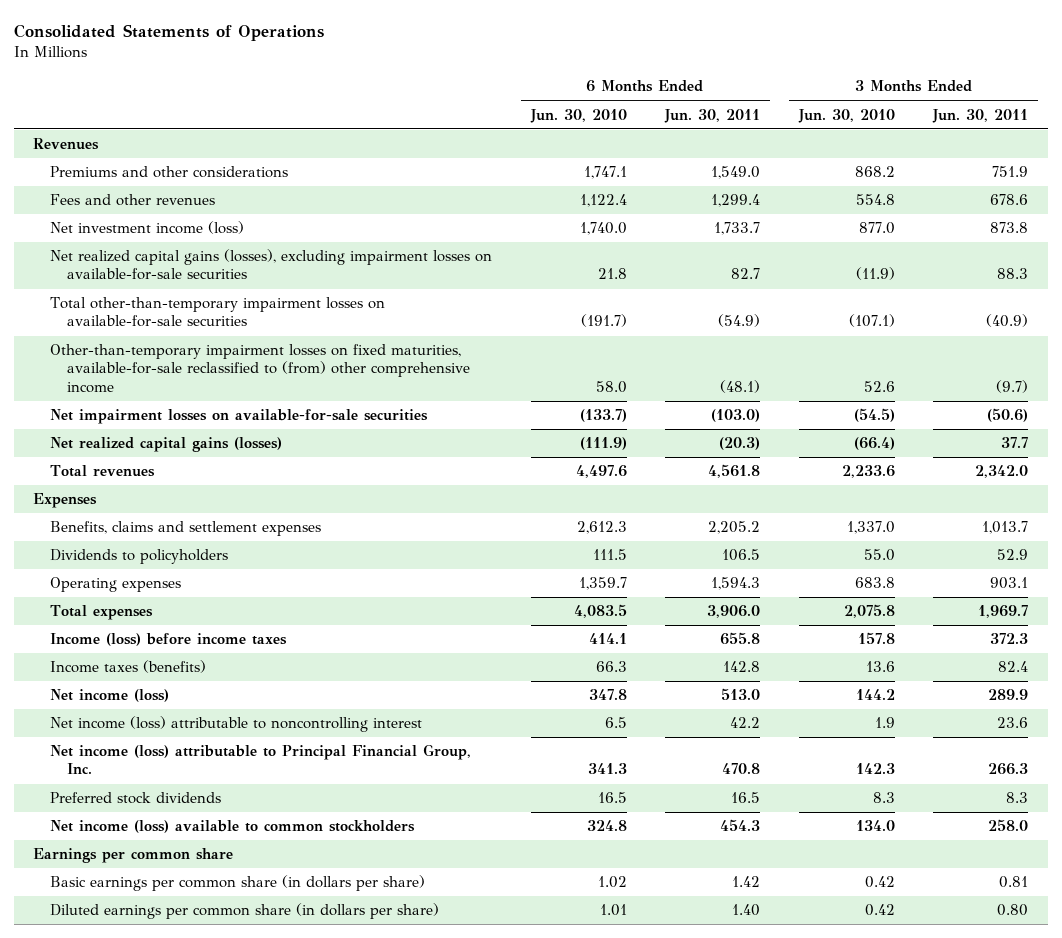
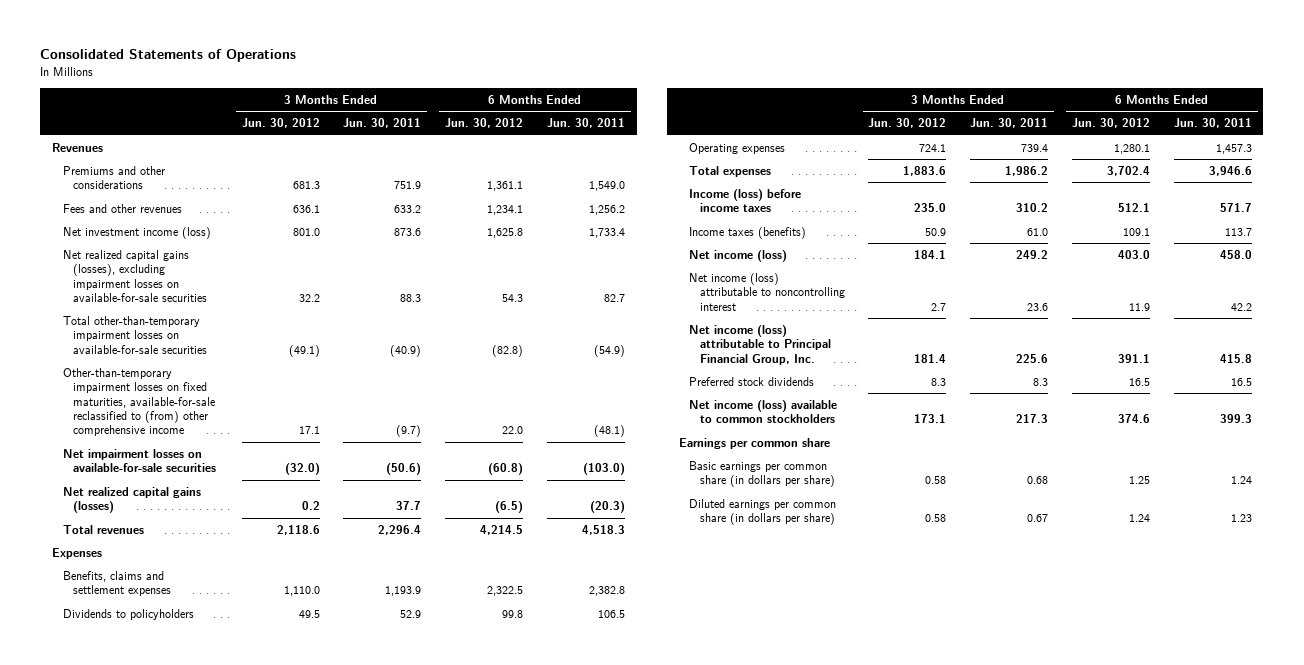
[529,108,627,123] Jun. 30, 2010 -> none
[797,108,895,123] Jun. 30, 2010 -> none
none -> [241,118,320,129] Jun. 30, 2012
none -> [445,118,524,129] Jun. 30, 2012
[711,194,761,208] 1,299.4 -> [588,204,625,215] 1,256.2
[990,194,1029,206] 678.6 -> [394,204,422,213] 633.2
[714,222,761,236] 1,733.7 -> [588,227,625,238] 1,733.4
[990,222,1029,234] 873.8 -> [394,227,422,236] 873.6
[708,464,761,479] 4,561.8 -> [581,524,625,535] 4,518.3
[975,465,1029,479] 2,342.0 -> [378,524,422,535] 2,296.4
[708,521,761,535] 2,205.2 -> [588,586,625,597] 2,382.8
[982,521,1029,535] 1,013.7 -> [385,586,422,597] 1,193.9
[711,577,761,591] 1,594.3 -> [1215,143,1252,154] 1,457.3
[990,577,1029,590] 903.1 -> [1021,143,1049,152] 739.4
[707,605,761,619] 3,906.0 -> [1208,165,1252,176] 3,946.6
[978,605,1029,619] 1,969.7 -> [1005,165,1049,176] 1,986.2
[720,632,761,646] 655.8 -> [1219,203,1252,213] 571.7
[990,633,1029,645] 372.3 -> [1016,203,1049,213] 310.2
[723,661,761,673] 142.8 -> [1224,227,1252,236] 113.7
[998,661,1029,673] 82.4 -> [1027,227,1049,236] 61.0
[721,688,761,701] 513.0 -> [1219,249,1252,259] 458.0
[988,689,1029,701] 289.9 -> [1016,249,1049,259] 249.2
[722,763,761,775] 470.8 -> [1219,353,1252,363] 415.8
[988,763,1029,776] 266.3 -> [1016,353,1049,363] 225.6
[720,819,761,832] 454.3 -> [1219,414,1252,424] 399.3
[988,819,1029,832] 258.0 -> [1016,414,1049,424] 217.3
[732,876,761,888] 1.42 -> [1230,476,1252,485] 1.24
[999,876,1029,889] 0.81 -> [1027,476,1049,485] 0.68
[732,904,761,917] 1.40 -> [1230,514,1252,523] 1.23
[997,904,1029,917] 0.80 -> [1027,514,1049,523] 0.67

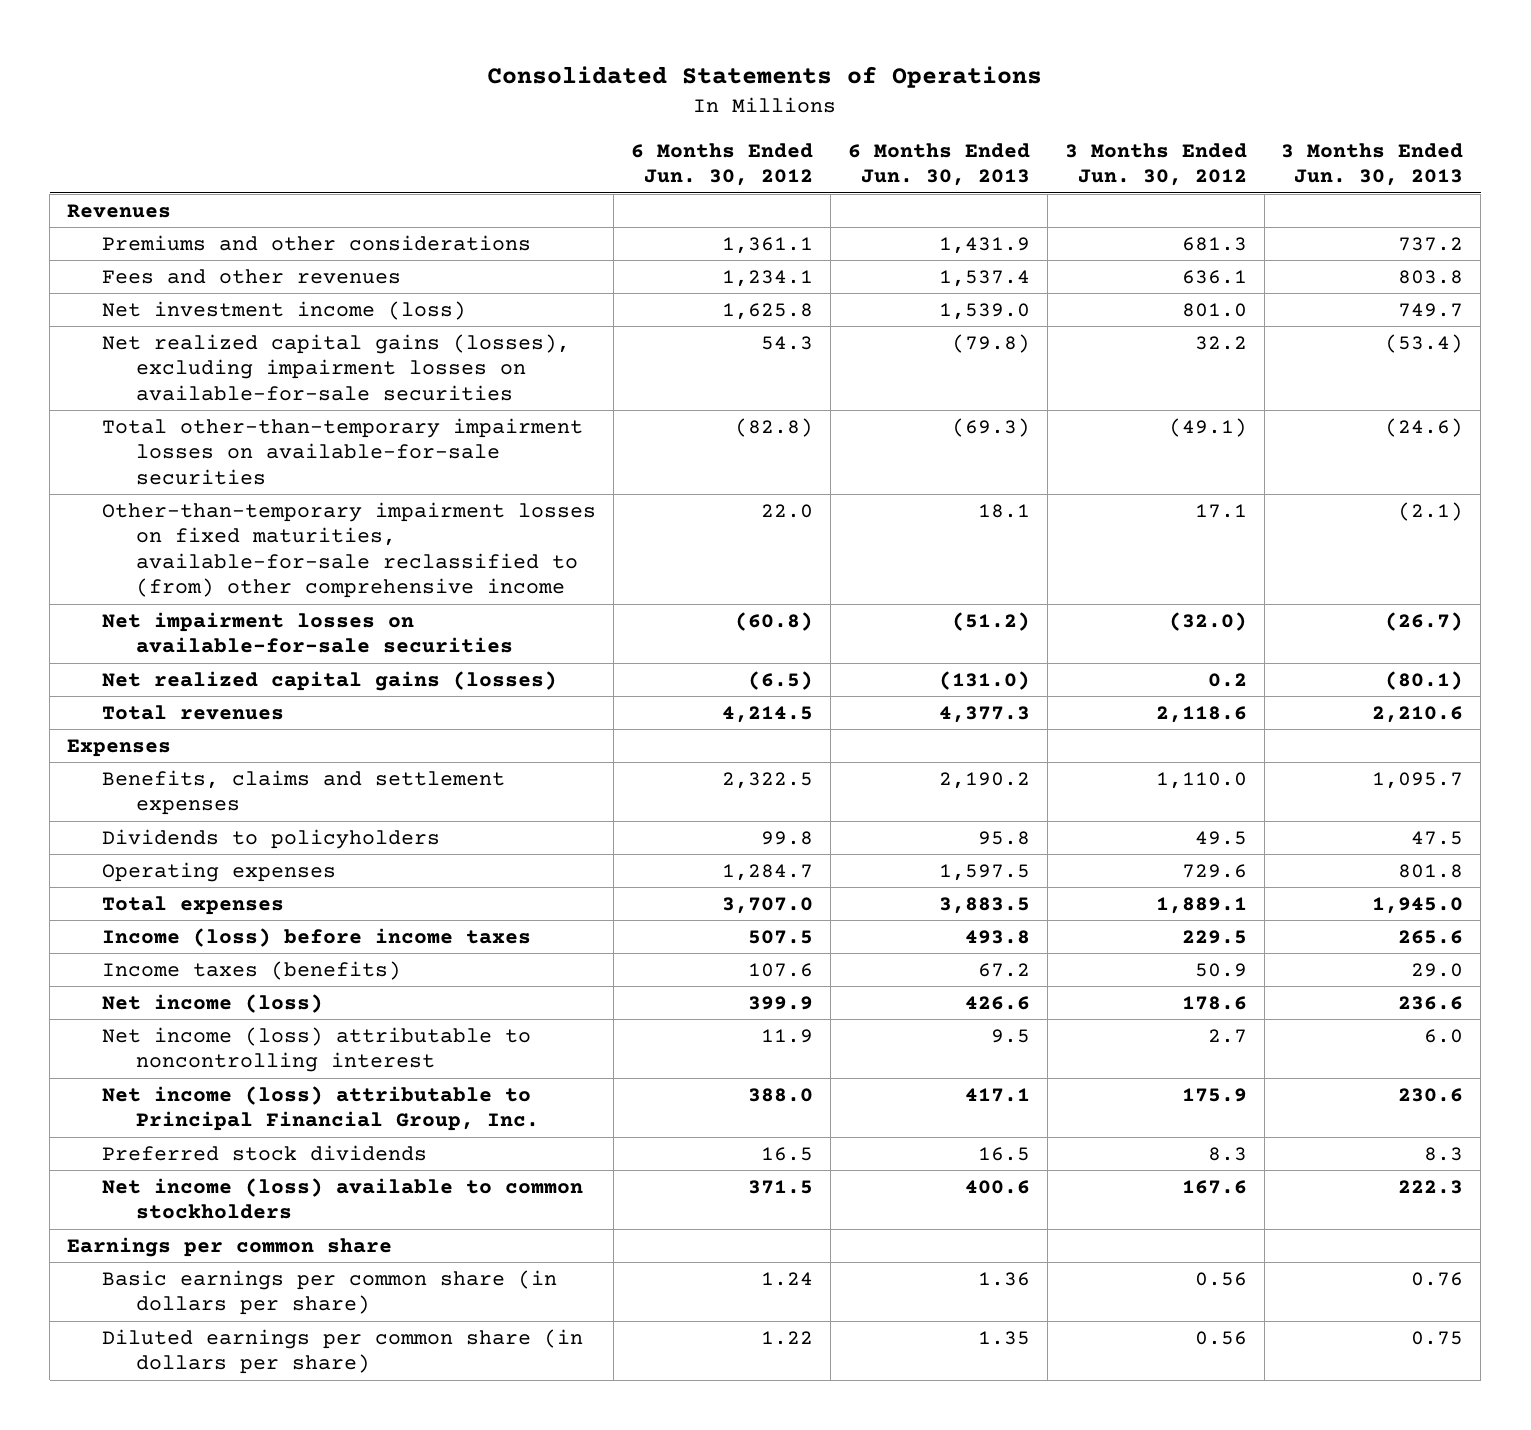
[343,118,422,129] Jun. 30, 2011 -> none
[546,118,625,129] Jun. 30, 2011 -> none
none -> [847,142,1030,187] 6 Months Ended Jun. 30, 2013
none -> [1281,142,1464,187] 3 Months Ended Jun. 30, 2013
[919,143,947,152] 724.1 -> [1181,863,1247,878] 729.6
[1113,143,1150,154] 1,280.1 -> [721,863,813,881] 1,284.7
[903,165,947,176] 1,883.6 -> [1155,896,1247,914] 1,889.1
[1106,165,1150,176] 3,702.4 -> [721,896,813,914] 3,707.0
[914,203,947,213] 235.0 -> [1181,929,1247,944] 229.5
[1117,203,1150,213] 512.1 -> [747,929,813,944] 507.5
[1122,227,1150,236] 109.1 -> [747,962,813,977] 107.6
[914,249,947,259] 184.1 -> [1181,995,1247,1010] 178.6
[1117,249,1150,259] 403.0 -> [747,995,813,1010] 399.9
[914,353,947,363] 181.4 -> [1181,1087,1247,1102] 175.9
[1117,353,1150,363] 391.1 -> [747,1087,813,1102] 388.0
[914,414,947,424] 173.1 -> [1181,1179,1247,1194] 167.6
[1117,414,1150,424] 374.6 -> [747,1179,813,1194] 371.5
[925,476,947,485] 0.58 -> [1194,1271,1247,1286] 0.56
[1128,476,1150,485] 1.25 -> [760,1271,813,1286] 1.24
[925,514,947,523] 0.58 -> [1194,1330,1247,1345] 0.56
[1128,514,1150,523] 1.24 -> [760,1330,813,1345] 1.22

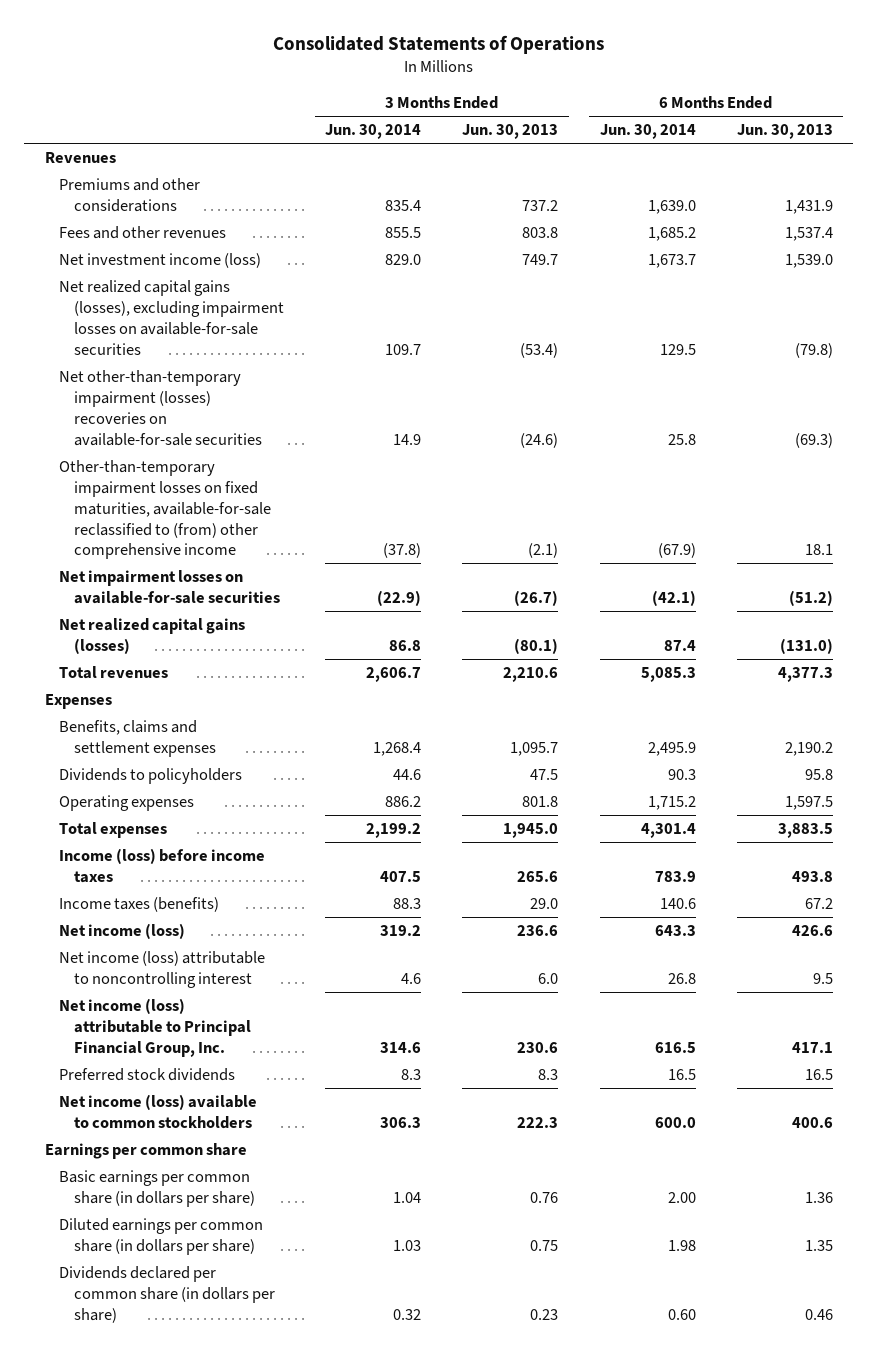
[630,142,813,187] 6 Months Ended Jun. 30, 2012 -> none
[1064,142,1247,187] 3 Months Ended Jun. 30, 2012 -> none
none -> [325,124,422,140] Jun. 30, 2014
none -> [599,124,696,140] Jun. 30, 2014
[101,417,583,485] Total other-than-temporary impairment losses on available-for-sale securities -> [59,370,263,446] Net other-than-temporary impairment (losses) recoveries on available-for-sale securities
none -> [59,1266,276,1323] Dividends declared per common share (in dollars per share)

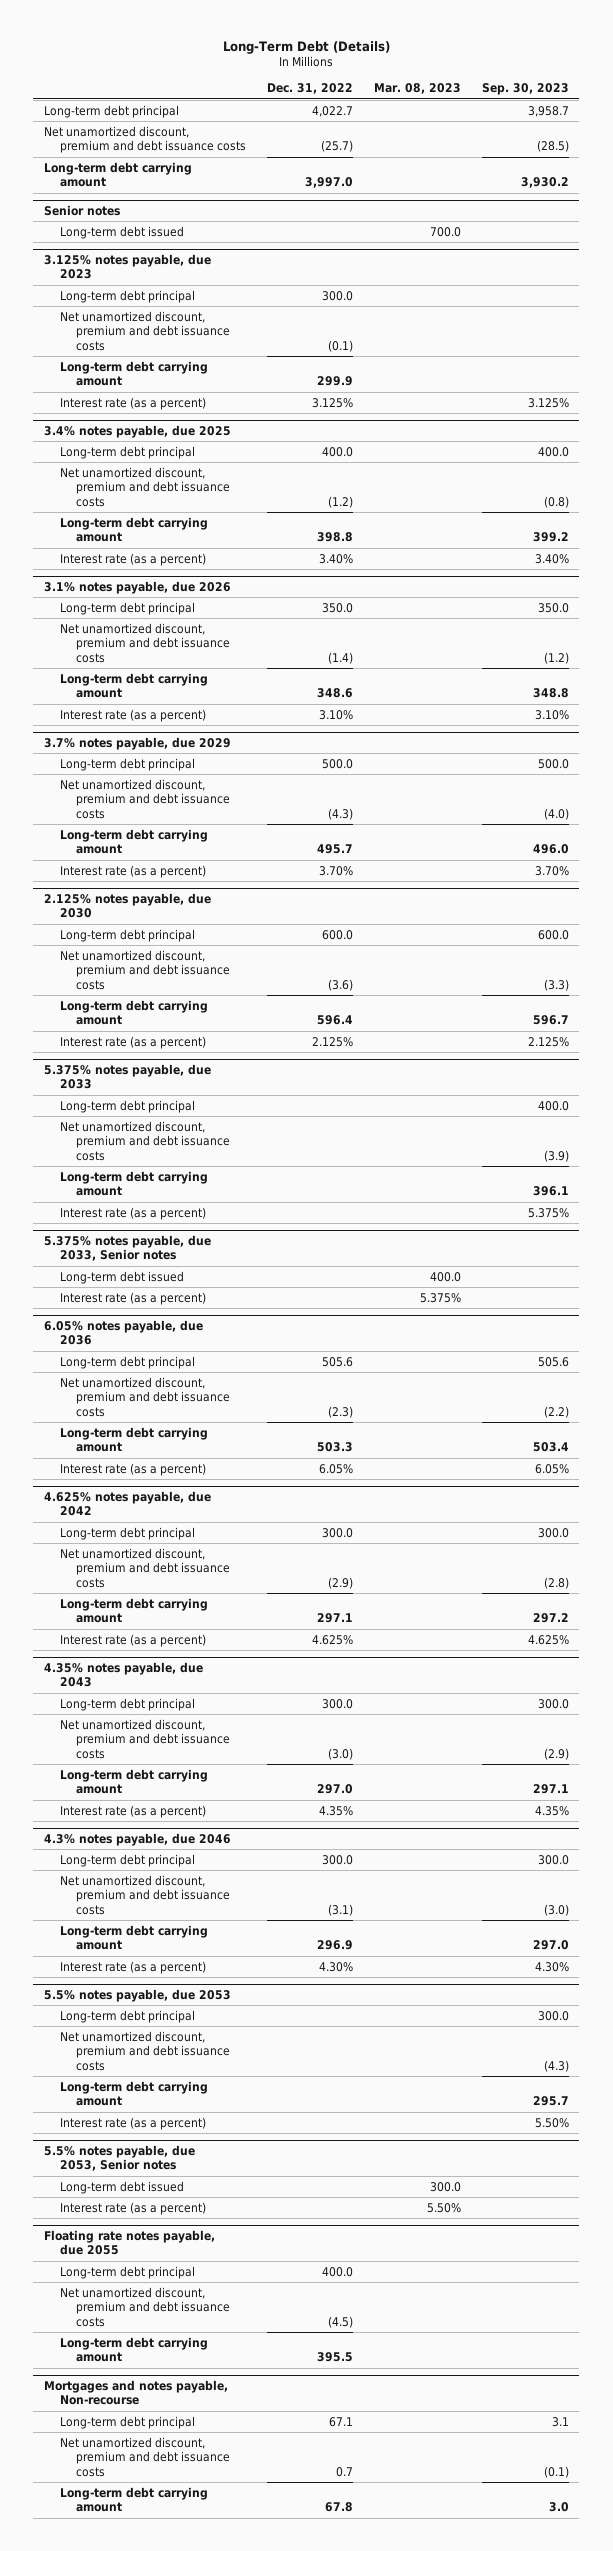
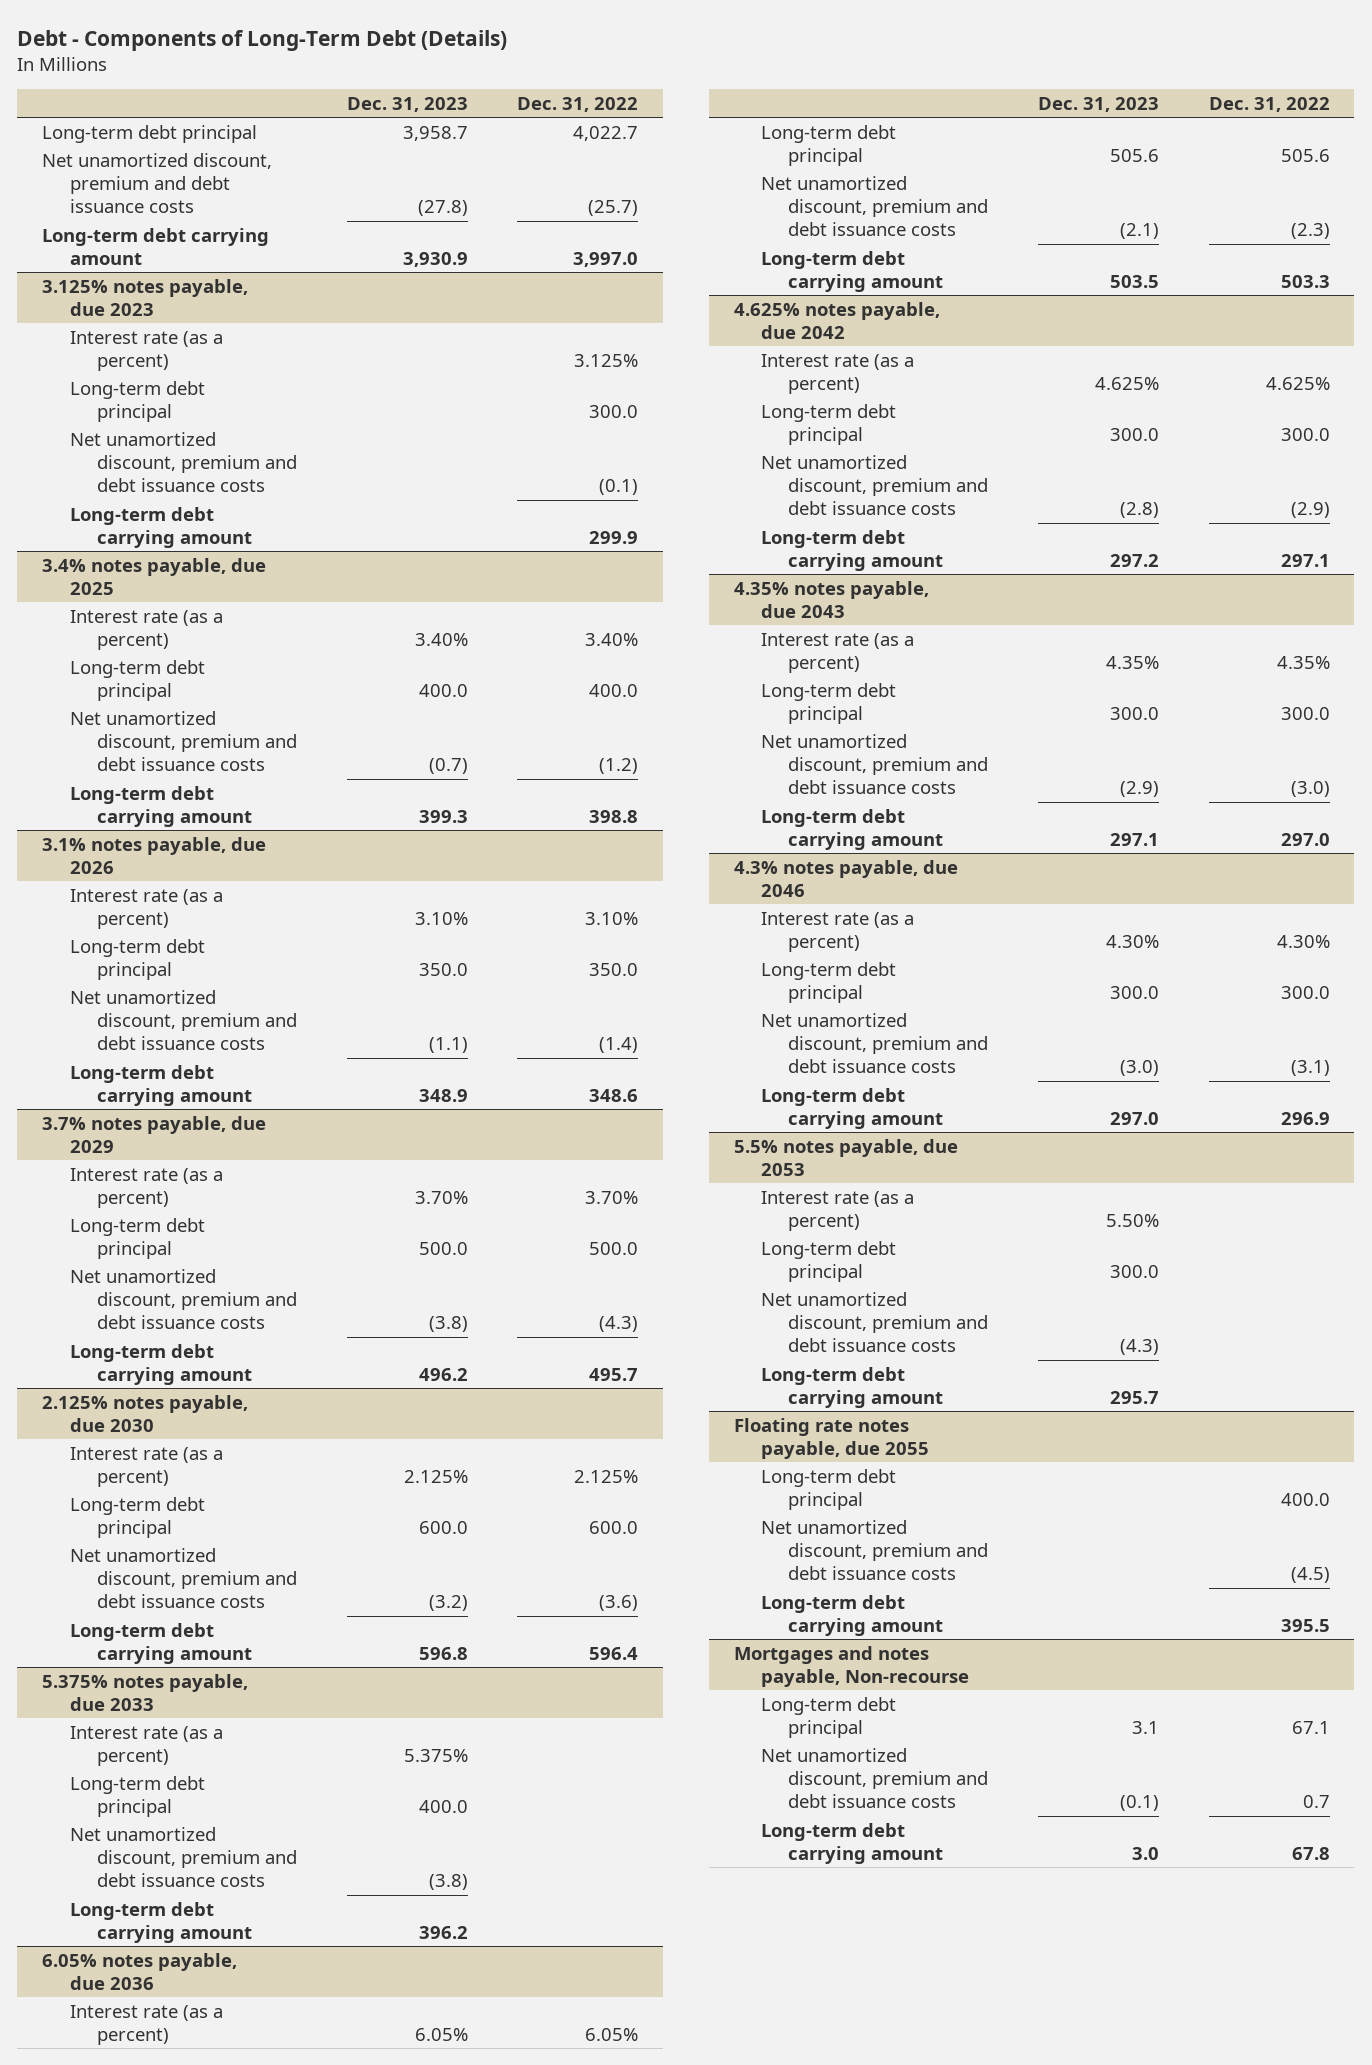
[223,41,391,55] Long-Term Debt (Details) -> [17,30,508,52] Debt - Components of Long-Term Debt (Details)
[373,83,461,95] Mar. 08, 2023 -> none
[481,83,569,96] Sep. 30, 2023 -> none
none -> [346,96,468,112] Dec. 31, 2023
[43,204,120,216] Senior notes -> none
[59,225,184,239] Long-term debt issued -> none
[59,396,206,410] Interest rate (as a percent) -> [69,330,223,372] Interest rate (as a percent)
[59,552,206,566] Interest rate (as a percent) -> [69,609,223,651] Interest rate (as a percent)
[59,708,206,722] Interest rate (as a percent) -> [69,888,223,930] Interest rate (as a percent)
[59,864,206,878] Interest rate (as a percent) -> [69,1167,223,1209] Interest rate (as a percent)
[59,1035,206,1049] Interest rate (as a percent) -> [69,1446,223,1488] Interest rate (as a percent)
[59,1206,206,1220] Interest rate (as a percent) -> [69,1725,223,1767] Interest rate (as a percent)
[43,1234,211,1262] 5.375% notes payable, due 2033, Senior notes -> none
[59,1270,184,1284] Long-term debt issued -> none
[59,1291,206,1305] Interest rate (as a percent) -> none
[59,1462,206,1476] Interest rate (as a percent) -> [69,2004,223,2046] Interest rate (as a percent)
[59,1633,206,1647] Interest rate (as a percent) -> [761,353,915,395] Interest rate (as a percent)
[59,1804,206,1818] Interest rate (as a percent) -> [761,632,915,674] Interest rate (as a percent)
[59,1960,206,1974] Interest rate (as a percent) -> [761,911,915,953] Interest rate (as a percent)
[59,2116,206,2130] Interest rate (as a percent) -> [761,1190,915,1232] Interest rate (as a percent)
[43,2144,195,2172] 5.5% notes payable, due 2053, Senior notes -> none
[59,2180,184,2194] Long-term debt issued -> none
[59,2201,206,2215] Interest rate (as a percent) -> none

